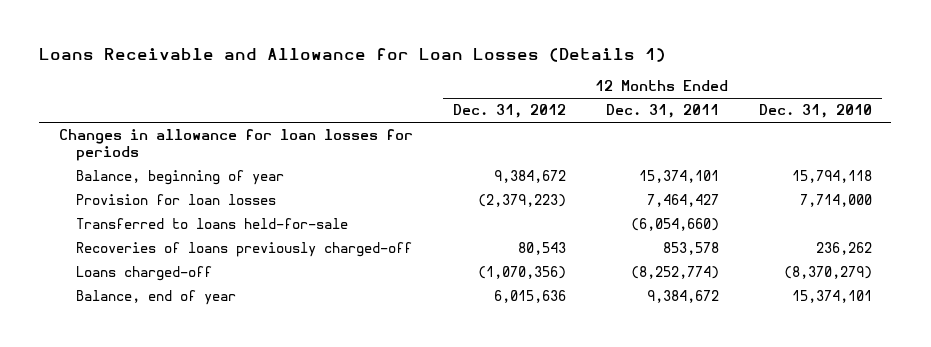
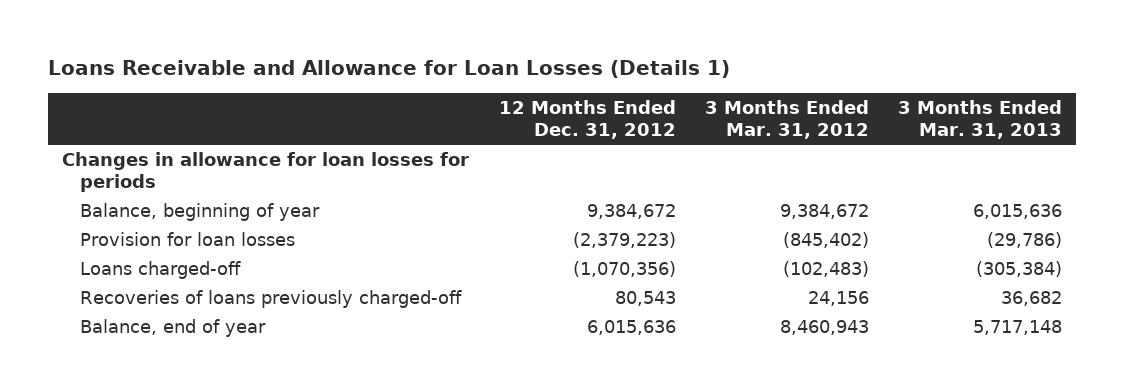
[605,104,719,119] Dec. 31, 2011 -> none
[758,104,872,119] Dec. 31, 2010 -> none
none -> [704,99,869,140] 3 Months Ended Mar. 31, 2012
none -> [897,99,1062,140] 3 Months Ended Mar. 31, 2013
[76,218,349,230] Transferred to loans held-for-sale -> none
[76,242,413,258] Recoveries of loans previously charged-off -> [80,289,463,308] Recoveries of loans previously charged-off

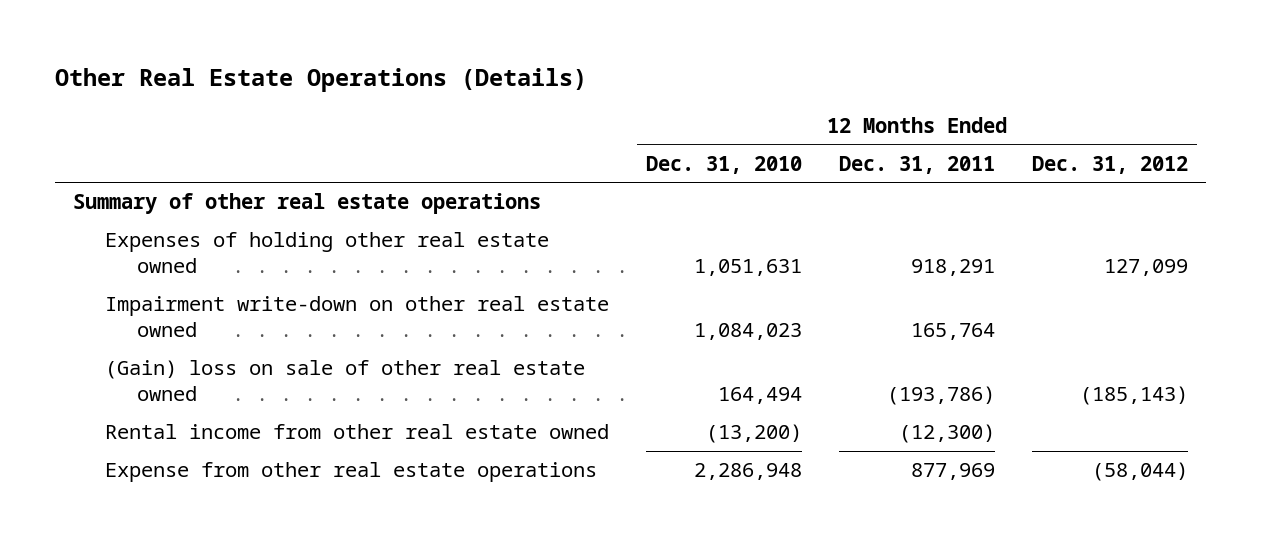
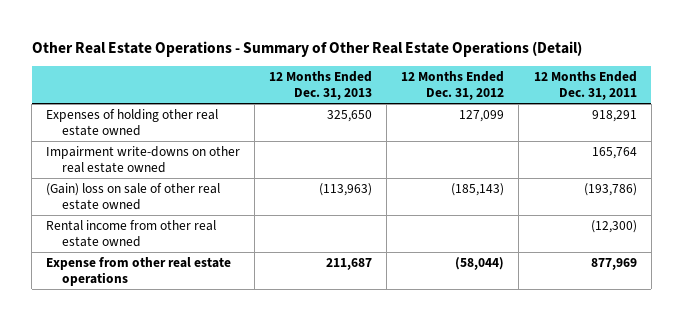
[54,68,587,93] Other Real Estate Operations (Details) -> [31,40,582,57] Other Real Estate Operations - Summary of Other Real Estate Operations (Detail)
[646,155,803,174] Dec. 31, 2010 -> none
none -> [269,70,373,101] 12 Months Ended Dec. 31, 2013
[73,193,542,215] Summary of other real estate operations -> none
[105,296,610,338] Impairment write-down on other real estate owned -> [46,145,241,174] Impairment write-downs on other real estate owned

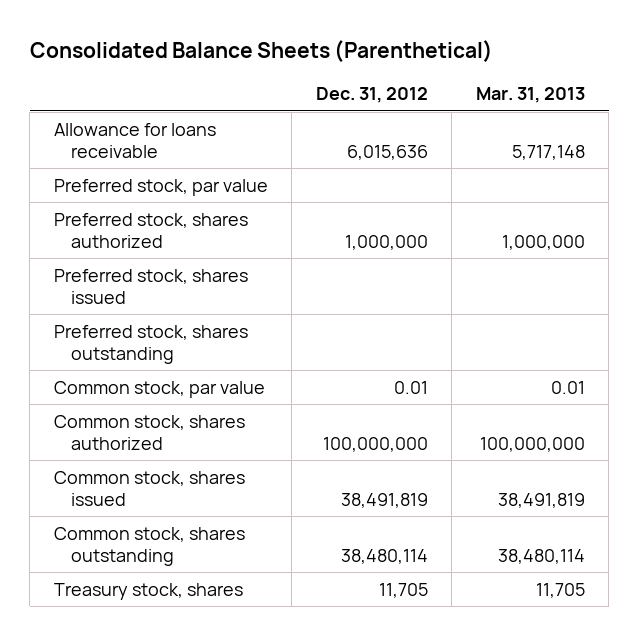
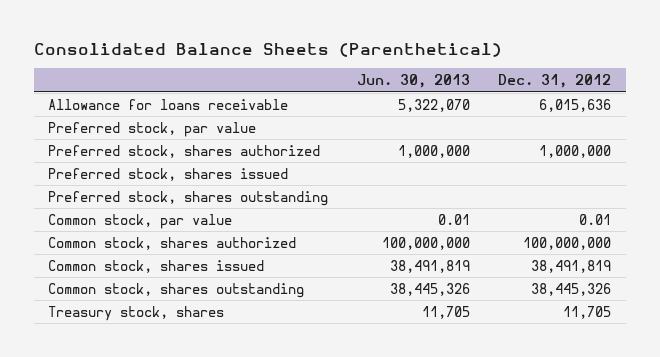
[475,87,585,104] Mar. 31, 2013 -> none
none -> [356,74,470,89] Jun. 30, 2013
[340,548,428,564] 38,480,114 -> [531,282,612,296] 38,445,326

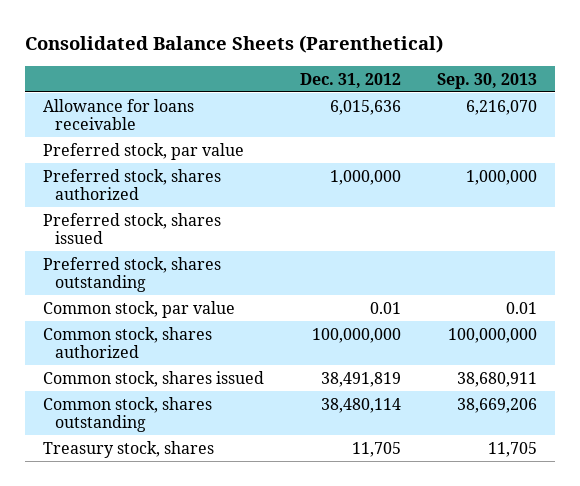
[356,74,470,89] Jun. 30, 2013 -> none
none -> [436,72,537,89] Sep. 30, 2013
[531,282,612,296] 38,445,326 -> [320,397,401,413] 38,480,114

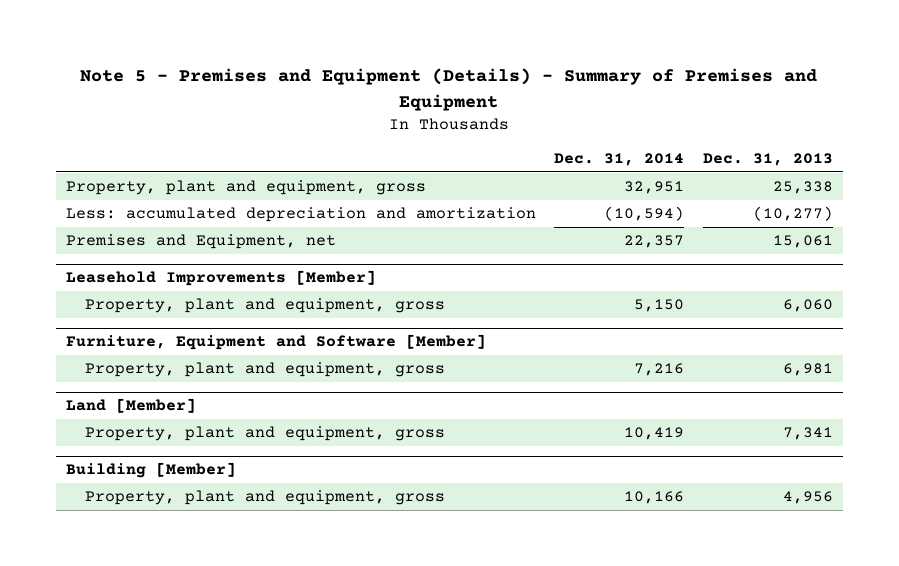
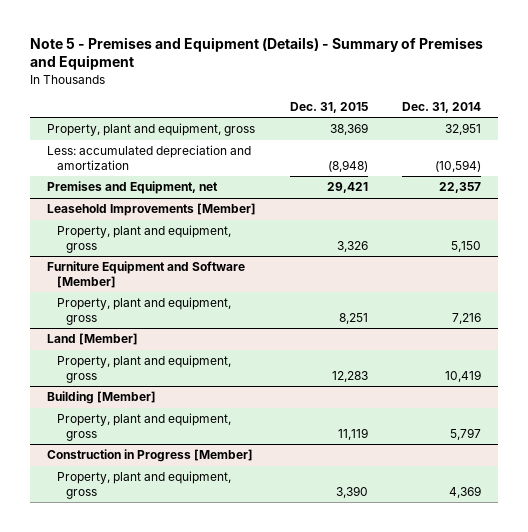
[703,152,834,166] Dec. 31, 2013 -> none
none -> [289,101,368,113] Dec. 31, 2015
[65,334,486,351] Furniture, Equipment and Software [Member] -> [46,261,245,288] Furniture Equipment and Software [Member]
[624,491,685,505] 10,166 -> [449,427,481,440] 5,797
none -> [46,449,253,463] Construction in Progress [Member]
none -> [56,471,231,499] Property, plant and equipment, gross

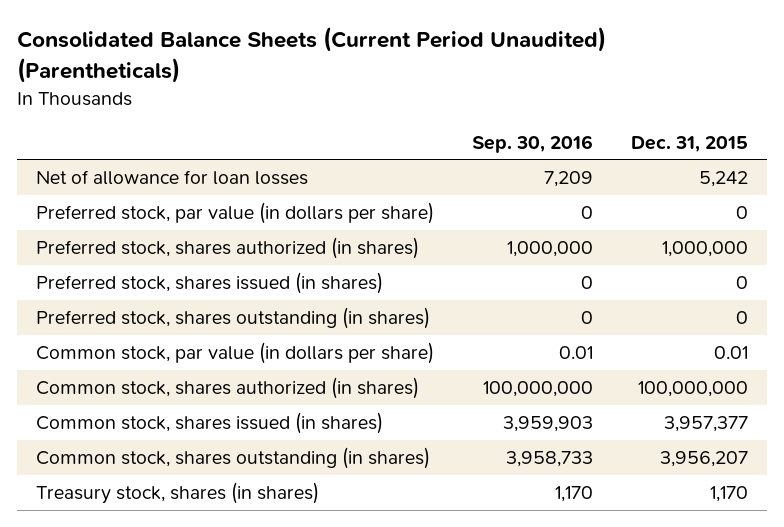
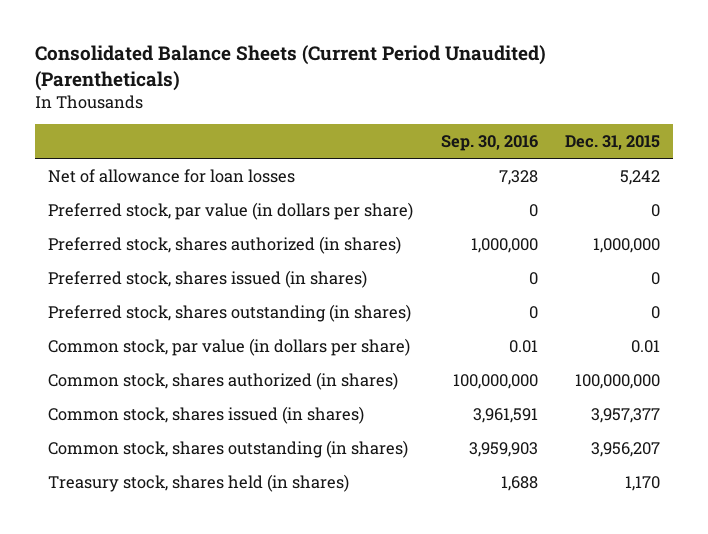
[543,171,593,188] 7,209 -> [498,169,538,185] 7,328
[502,416,593,433] 3,959,903 -> [472,407,538,423] 3,961,591
[505,451,593,468] 3,958,733 -> [468,441,538,457] 3,959,903
[35,482,319,505] Treasury stock, shares (in shares) -> [48,473,350,492] Treasury stock, shares held (in shares)
[554,486,593,503] 1,170 -> [500,475,538,491] 1,688

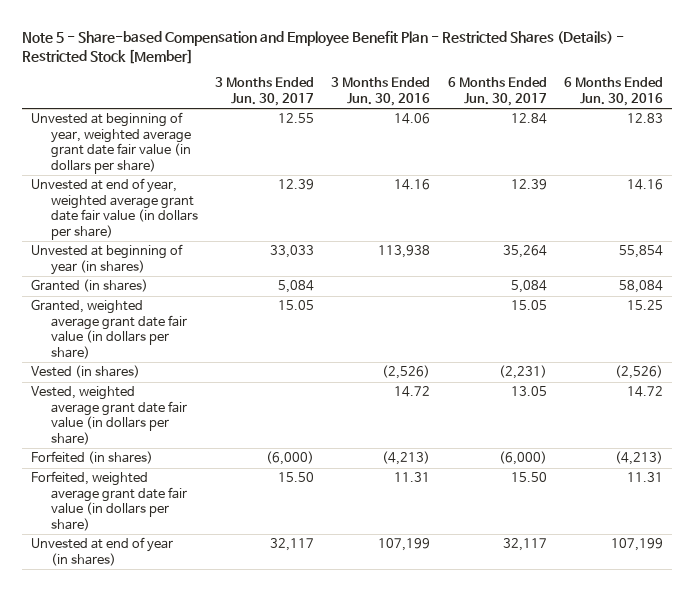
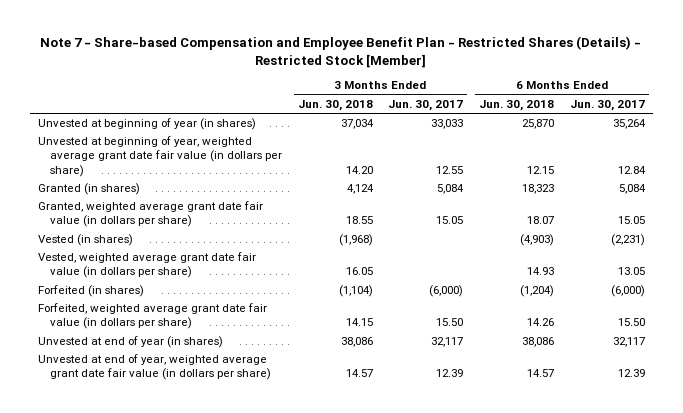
[22,30,625,64] Note 5 - Share-based Compensation and Employee Benefit Plan - Restricted Shares (Details) - Restricted Stock [Member] -> [40,36,642,68] Note 7 - Share-based Compensation and Employee Benefit Plan - Restricted Shares (Details) - Restricted Stock [Member]
[331,77,431,106] 3 Months Ended Jun. 30, 2016 -> none
[564,77,664,106] 6 Months Ended Jun. 30, 2016 -> none
none -> [297,99,373,111] Jun. 30, 2018
none -> [479,99,555,111] Jun. 30, 2018
[31,112,191,174] Unvested at beginning of year, weighted average grant date fair value (in dollars per share) -> [37,136,282,177] Unvested at beginning of year, weighted average grant date fair value (in dollars per share)
[31,178,198,240] Unvested at end of year, weighted average grant date fair value (in dollars per share) -> [37,354,271,381] Unvested at end of year, weighted average grant date fair value (in dollars per share)

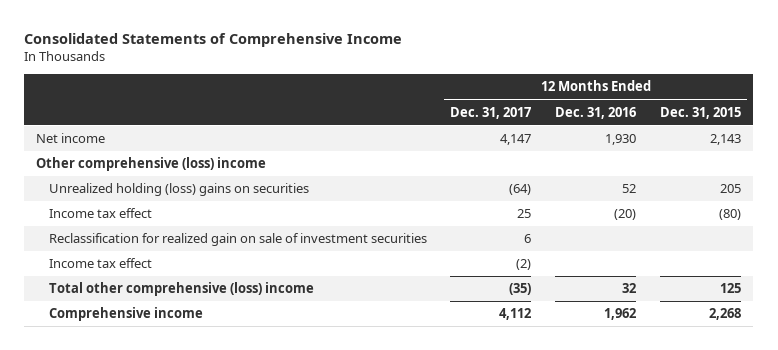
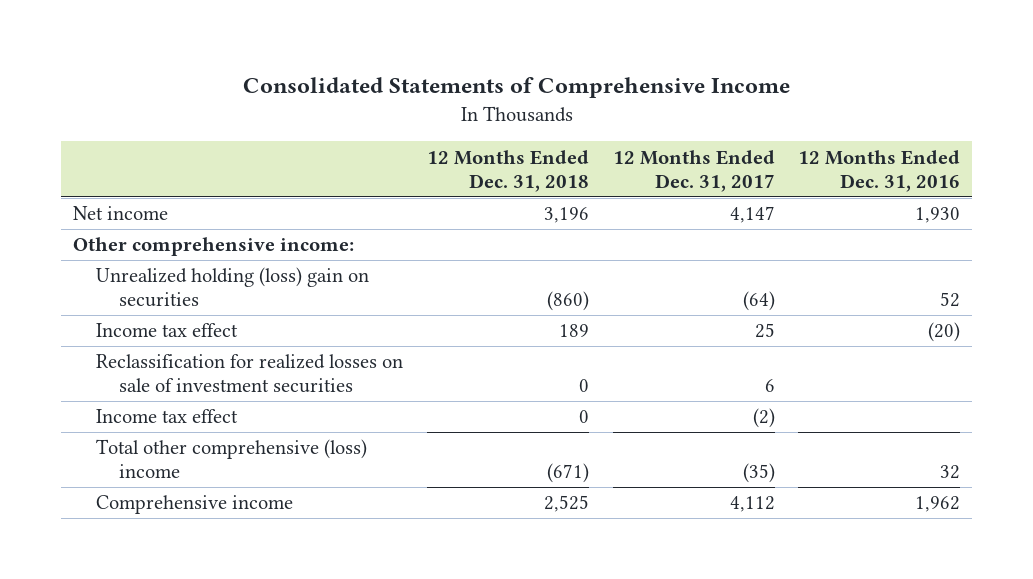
[660,106,742,119] Dec. 31, 2015 -> none
none -> [426,149,589,192] 12 Months Ended Dec. 31, 2018
[36,157,267,172] Other comprehensive (loss) income -> [73,237,355,257] Other comprehensive income:
[48,183,309,197] Unrealized holding (loss) gains on securities -> [96,267,370,308] Unrealized holding (loss) gain on securities
[48,233,427,247] Reclassification for realized gain on sale of investment securities -> [96,354,404,394] Reclassification for realized losses on sale of investment securities

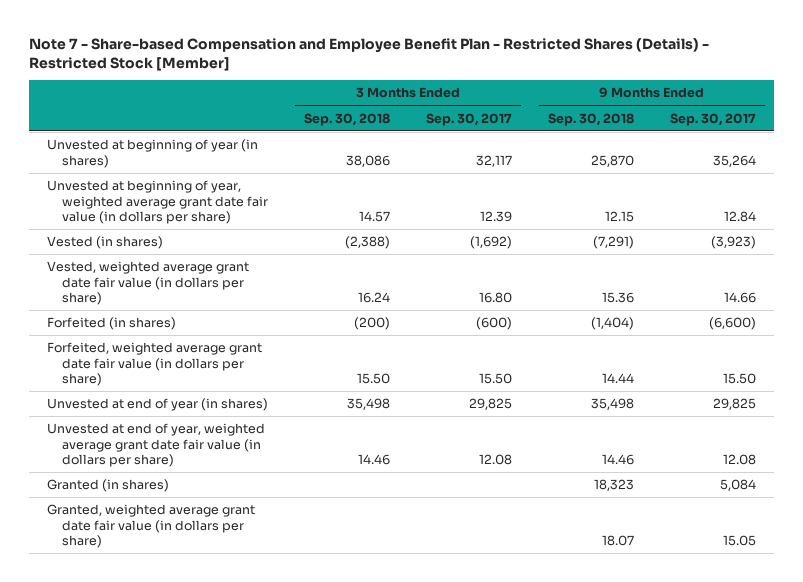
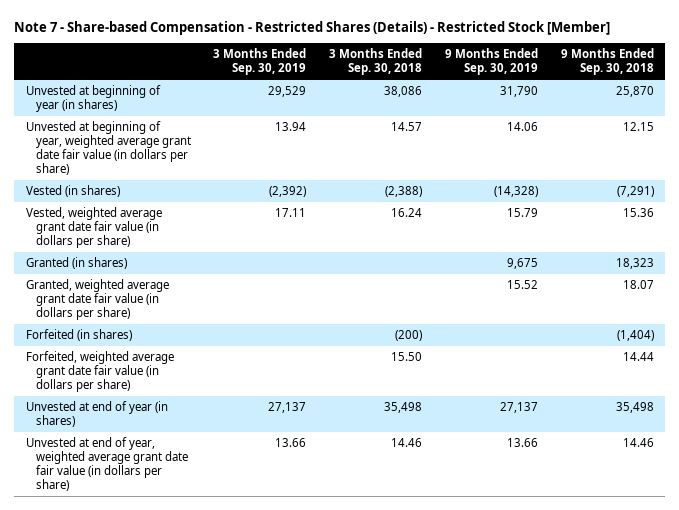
[29,37,710,71] Note 7 - Share-based Compensation and Employee Benefit Plan - Restricted Shares (Details) - Restricted Stock [Member] -> [14,20,611,35] Note 7 - Share-based Compensation - Restricted Shares (Details) - Restricted Stock [Member]
[426,112,513,126] Sep. 30, 2017 -> none
[669,112,756,126] Sep. 30, 2017 -> none
none -> [213,48,307,76] 3 Months Ended Sep. 30, 2019
none -> [444,48,538,76] 9 Months Ended Sep. 30, 2019
[47,479,170,493] Granted (in shares) -> [25,256,127,269] Granted (in shares)
[47,504,256,549] Granted, weighted average grant date fair value (in dollars per share) -> [25,278,169,321] Granted, weighted average grant date fair value (in dollars per share)

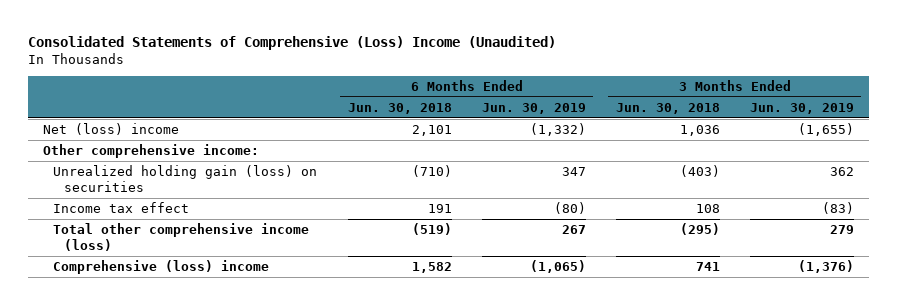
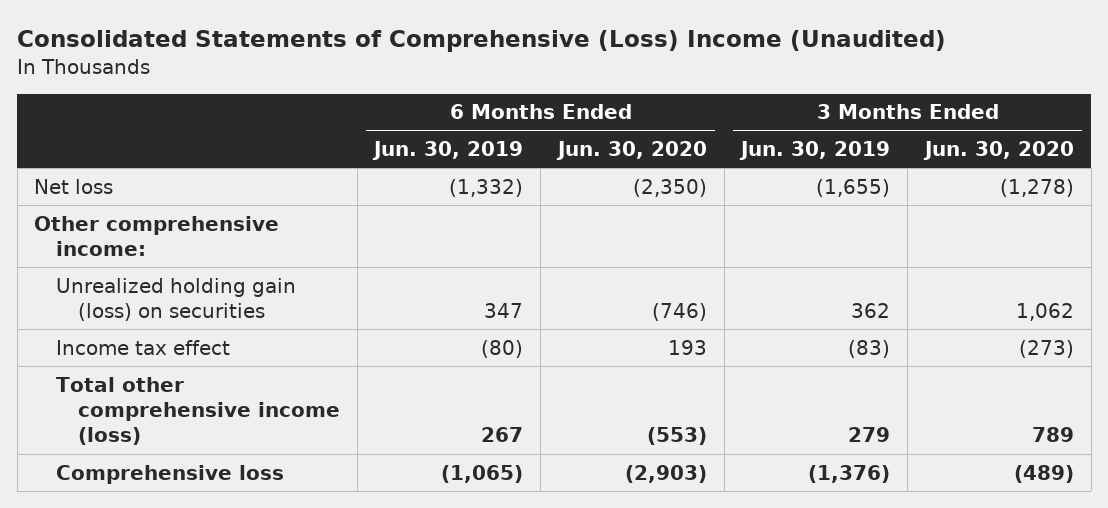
[347,102,452,114] Jun. 30, 2018 -> none
[615,102,720,114] Jun. 30, 2018 -> none
none -> [555,140,707,160] Jun. 30, 2020
none -> [922,140,1074,160] Jun. 30, 2020
[43,122,180,135] Net (loss) income -> [34,178,114,194] Net loss
[53,259,270,274] Comprehensive (loss) income -> [56,464,285,484] Comprehensive loss

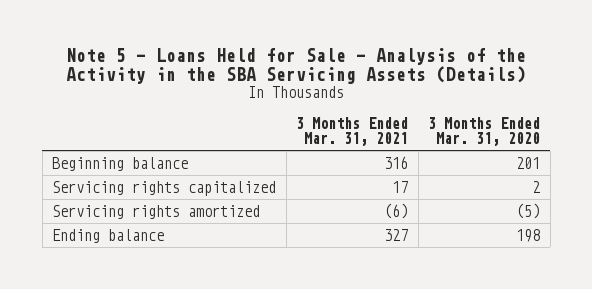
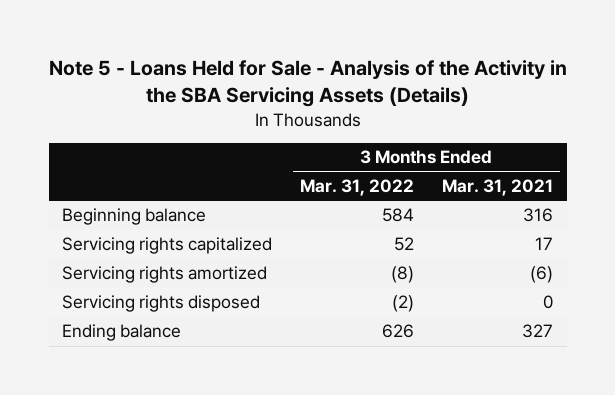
[428,116,541,147] 3 Months Ended Mar. 31, 2020 -> none
none -> [300,178,415,196] Mar. 31, 2022
none -> [62,295,261,313] Servicing rights disposed

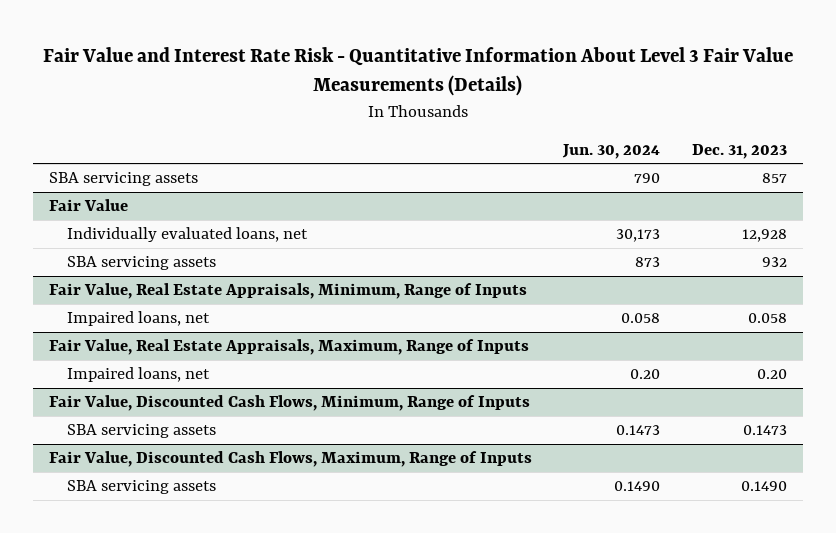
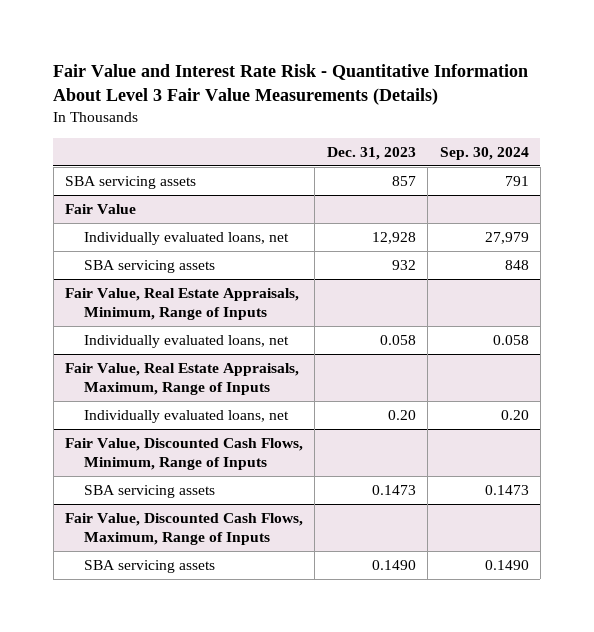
[562,143,661,159] Jun. 30, 2024 -> none
none -> [439,146,529,160] Sep. 30, 2024
[66,311,210,327] Impaired loans, net -> [84,335,290,349] Individually evaluated loans, net
[66,367,210,383] Impaired loans, net -> [84,410,290,424] Individually evaluated loans, net

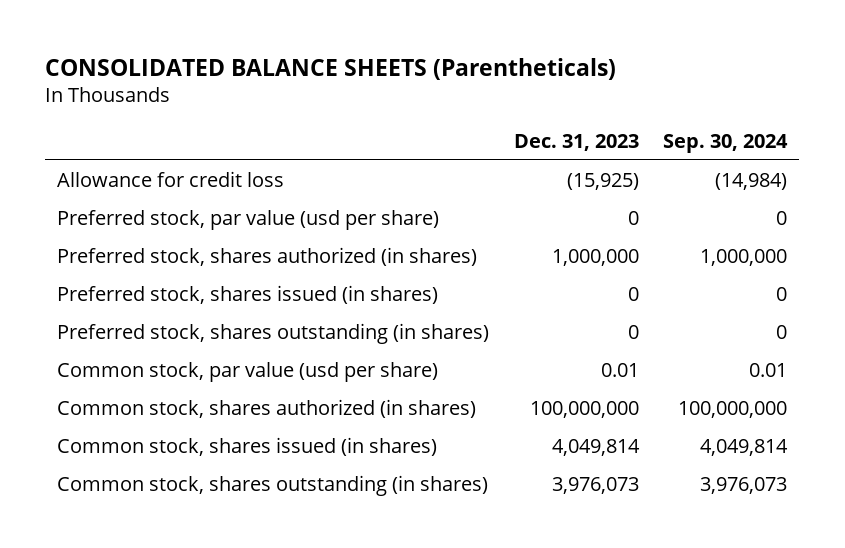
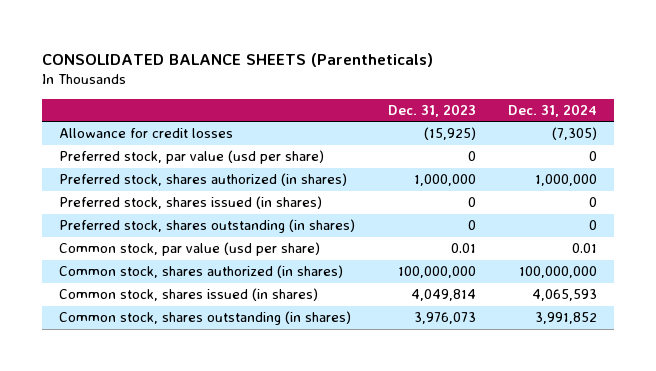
[663,133,789,153] Sep. 30, 2024 -> none
none -> [508,104,598,118] Dec. 31, 2024
[57,170,285,187] Allowance for credit loss -> [58,128,233,139] Allowance for credit losses

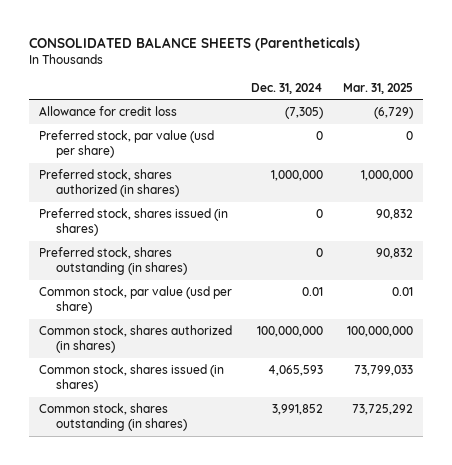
[387,104,476,118] Dec. 31, 2023 -> none
none -> [343,82,414,94] Mar. 31, 2025
[58,128,233,139] Allowance for credit losses -> [38,106,177,117] Allowance for credit loss

